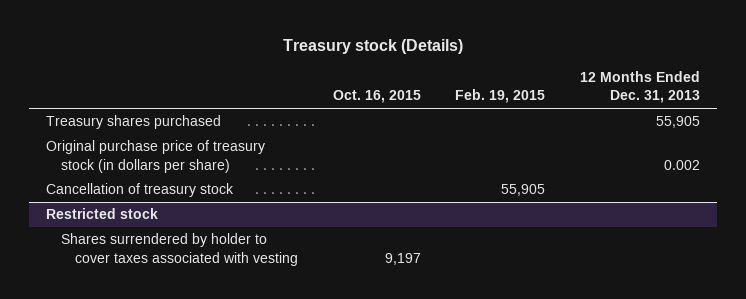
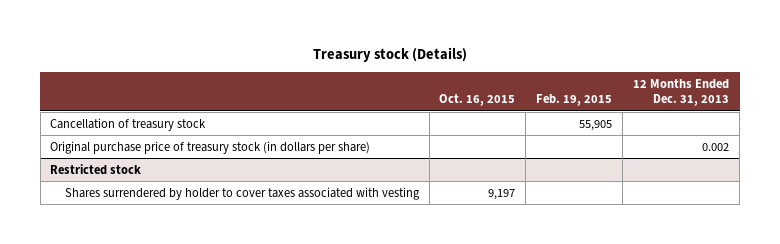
[46,115,222,130] Treasury shares purchased -> none
[46,140,266,173] Original purchase price of treasury stock (in dollars per share) -> [50,140,371,154] Original purchase price of treasury stock (in dollars per share)

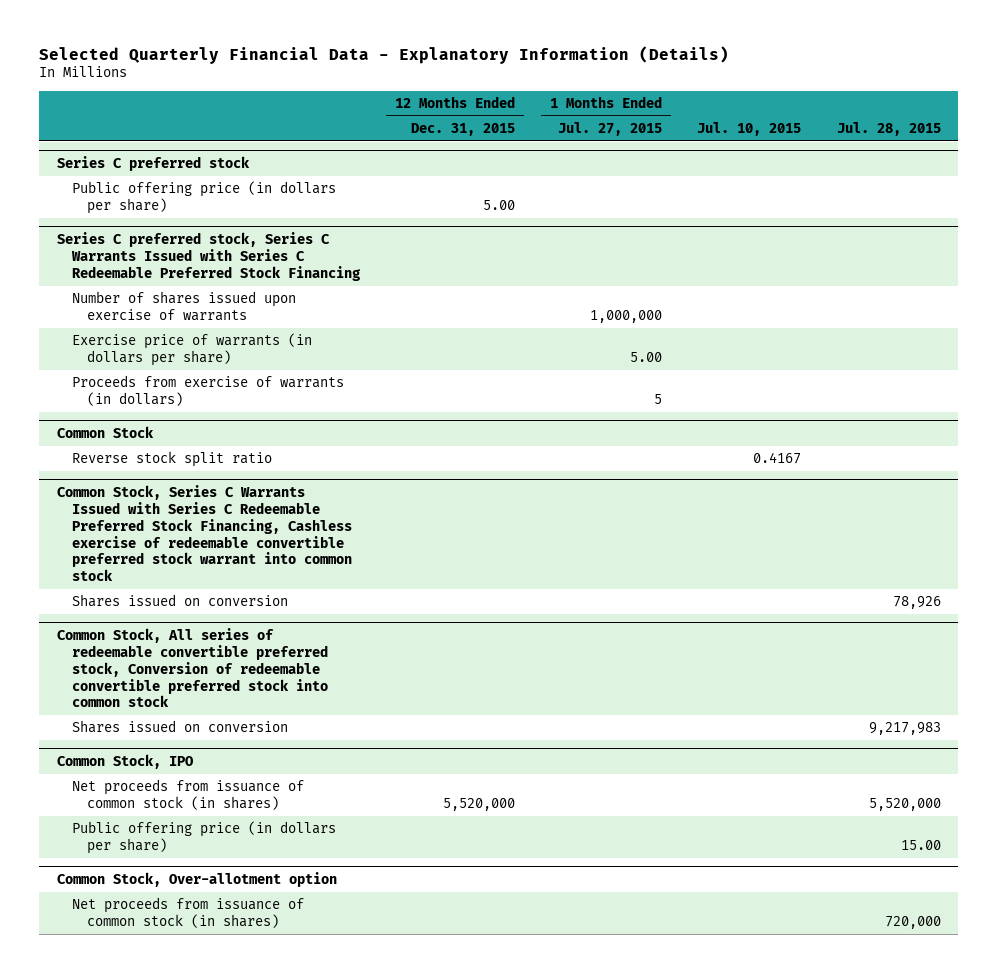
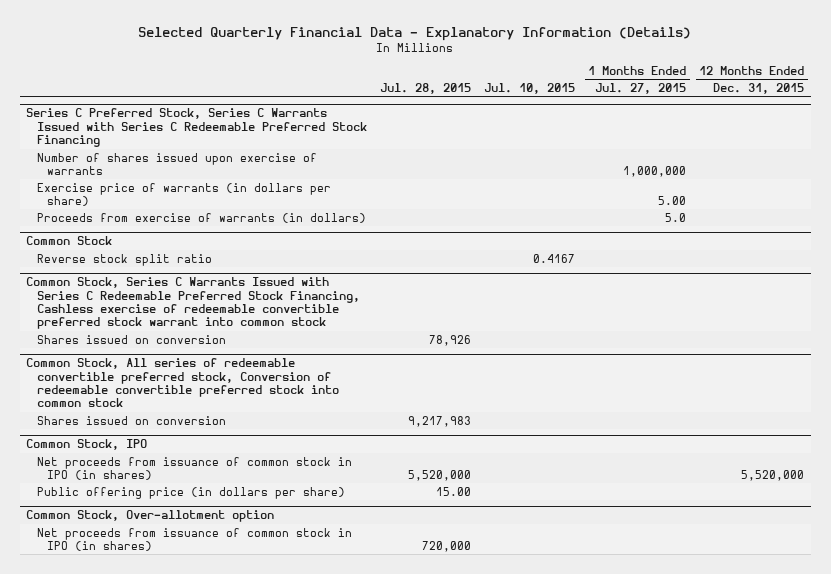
[56,155,250,171] Series C preferred stock -> none
[71,181,336,215] Public offering price (in dollars per share) -> none
[56,231,361,281] Series C preferred stock, Series C Warrants Issued with Series C Redeemable Preferred Stock Financing -> [26,108,367,148] Series C Preferred Stock, Series C Warrants Issued with Series C Redeemable Preferred Stock Financing
[654,394,663,405] 5 -> [665,212,687,222] 5.0
[71,779,304,811] Net proceeds from issuance of common stock (in shares) -> [36,456,352,481] Net proceeds from issuance of common stock in IPO (in shares)
[71,897,304,929] Net proceeds from issuance of common stock (in shares) -> [36,527,352,552] Net proceeds from issuance of common stock in IPO (in shares)

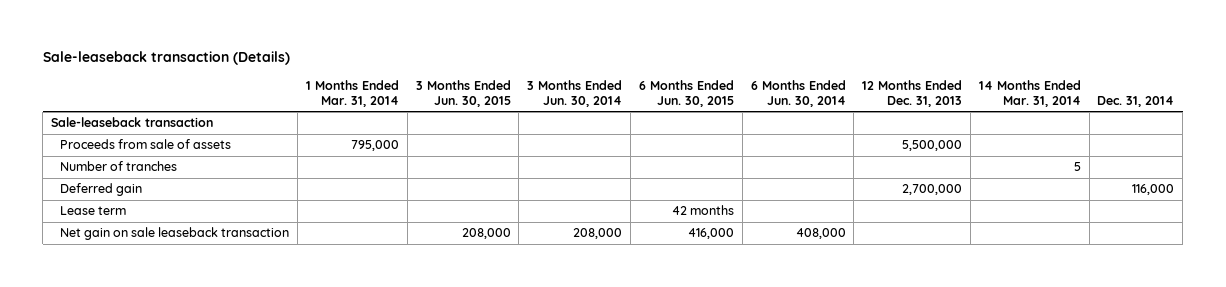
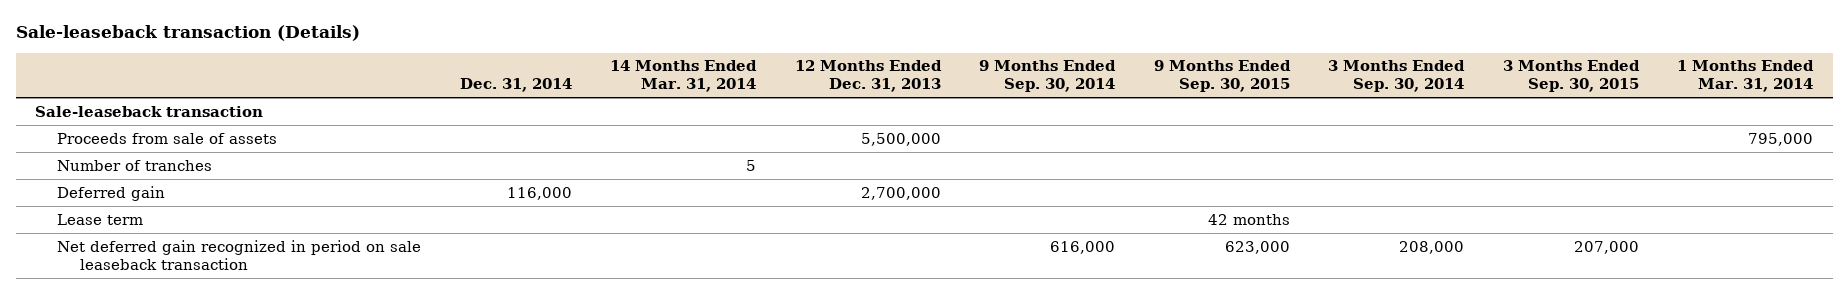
[415,79,511,107] 3 Months Ended Jun. 30, 2015 -> none
[527,79,623,107] 3 Months Ended Jun. 30, 2014 -> none
[638,79,734,107] 6 Months Ended Jun. 30, 2015 -> none
[750,79,846,107] 6 Months Ended Jun. 30, 2014 -> none
none -> [979,60,1117,93] 9 Months Ended Sep. 30, 2014
none -> [1153,60,1291,93] 9 Months Ended Sep. 30, 2015
none -> [1328,60,1466,93] 3 Months Ended Sep. 30, 2014
none -> [1502,60,1640,93] 3 Months Ended Sep. 30, 2015
[60,227,290,241] Net gain on sale leaseback transaction -> [57,239,422,270] Net deferred gain recognized in period on sale leaseback transaction

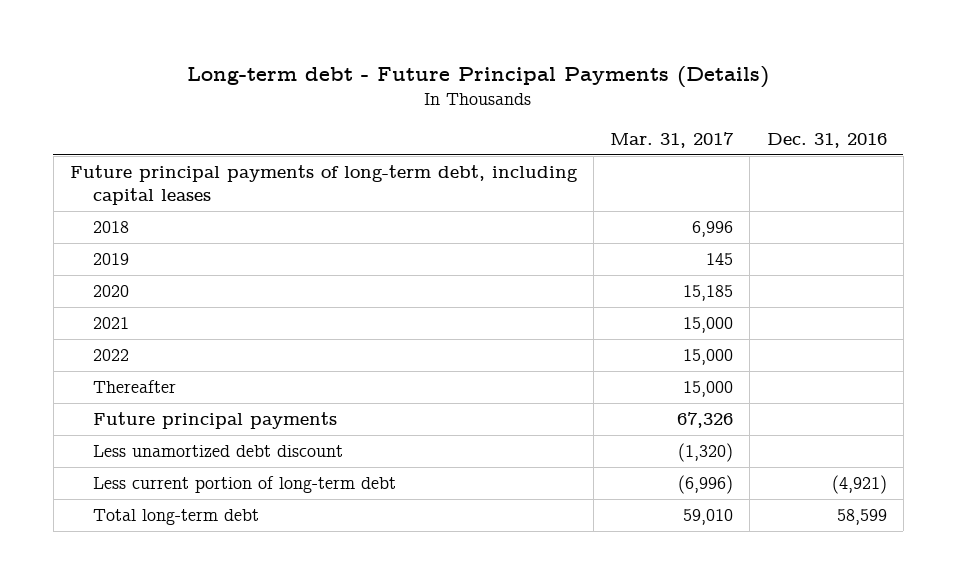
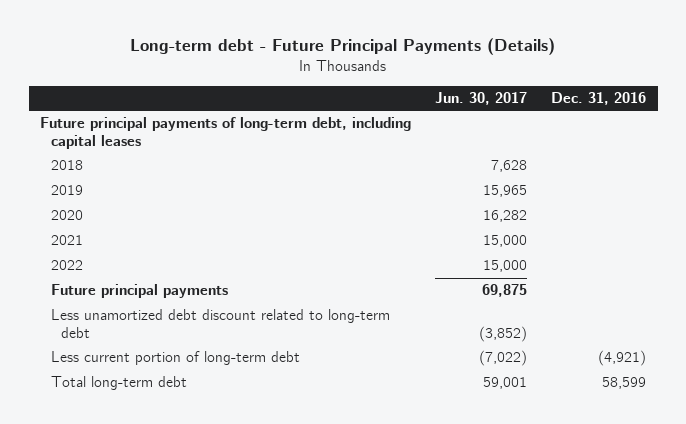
[610,131,735,148] Mar. 31, 2017 -> none
none -> [435,92,528,106] Jun. 30, 2017
[92,380,176,394] Thereafter -> none
[92,445,343,458] Less unamortized debt discount -> [50,309,390,338] Less unamortized debt discount related to long-term debt

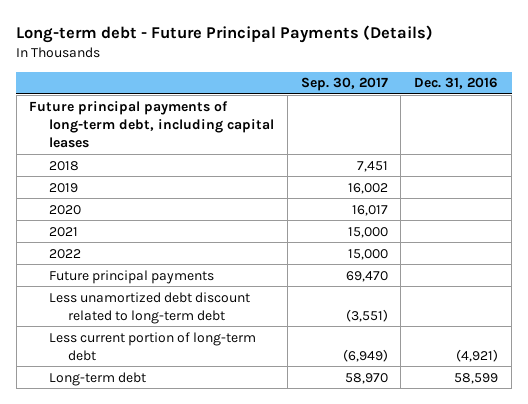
[435,92,528,106] Jun. 30, 2017 -> none
none -> [300,77,388,92] Sep. 30, 2017
[50,376,187,391] Total long-term debt -> [48,371,146,386] Long-term debt

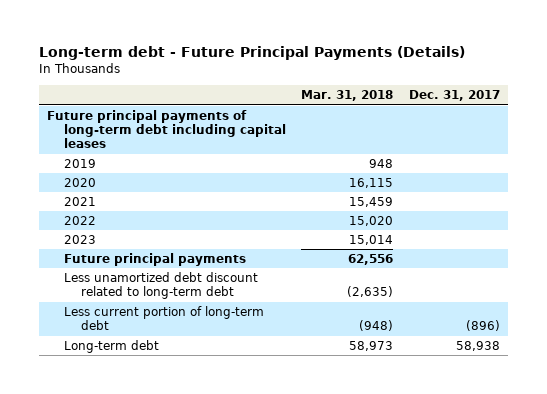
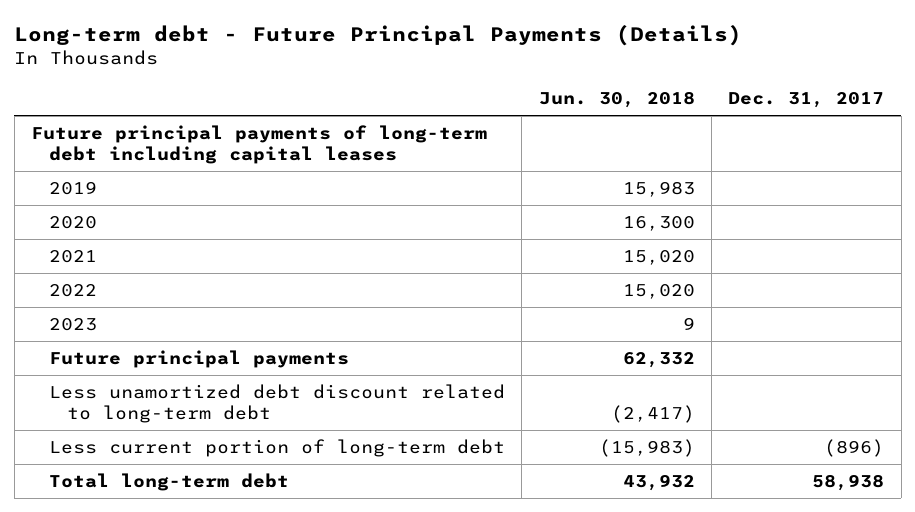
[301,90,394,102] Mar. 31, 2018 -> none
none -> [538,91,695,109] Jun. 30, 2018
[63,340,159,354] Long-term debt -> [48,473,289,492] Total long-term debt

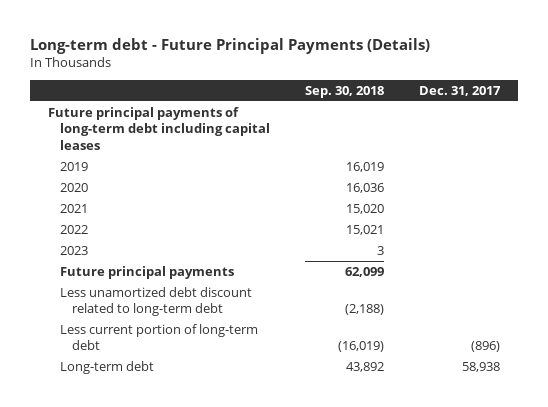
[538,91,695,109] Jun. 30, 2018 -> none
none -> [305,86,385,99] Sep. 30, 2018
[48,473,289,492] Total long-term debt -> [60,360,155,374] Long-term debt

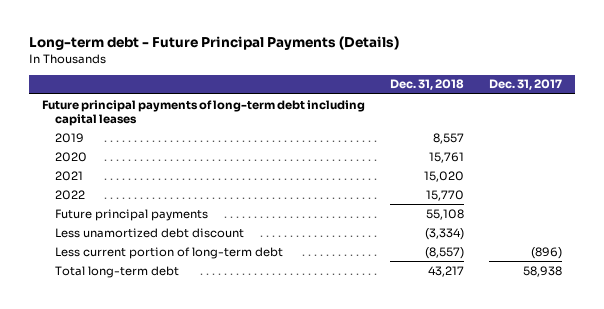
[305,86,385,99] Sep. 30, 2018 -> none
none -> [390,79,465,91] Dec. 31, 2018
[60,245,89,255] 2023 -> none
[60,286,253,317] Less unamortized debt discount related to long-term debt -> [55,227,245,238] Less unamortized debt discount
[60,360,155,374] Long-term debt -> [55,265,180,278] Total long-term debt

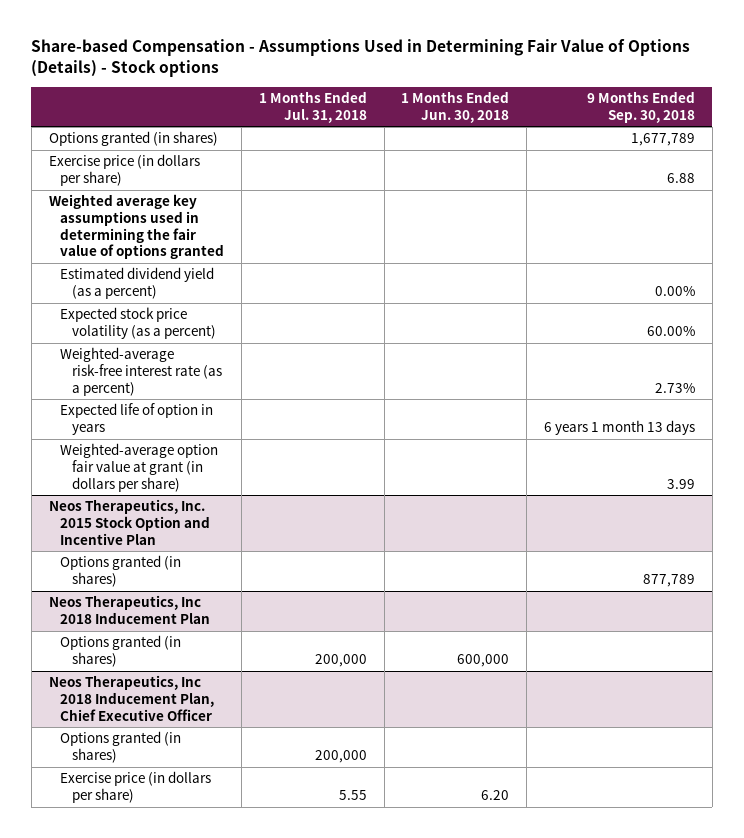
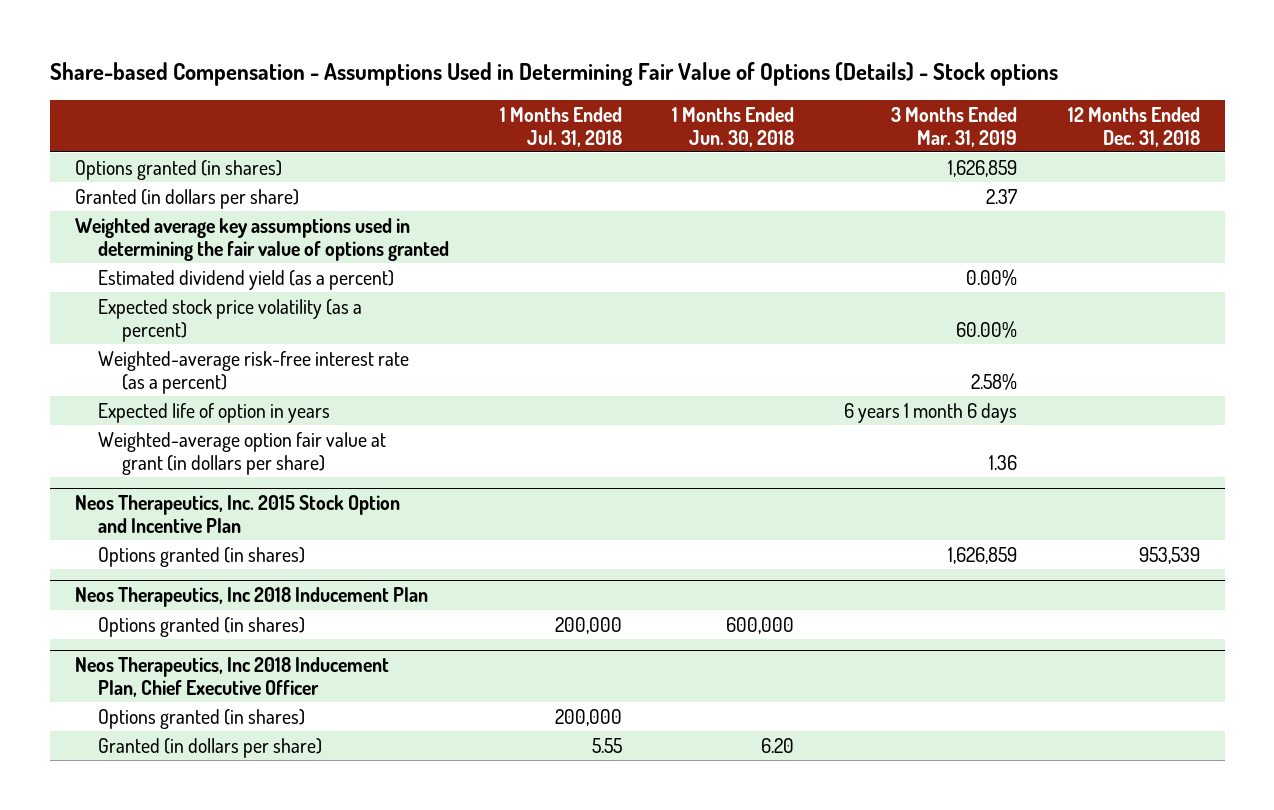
[586,91,695,123] 9 Months Ended Sep. 30, 2018 -> none
none -> [891,106,1018,147] 3 Months Ended Mar. 31, 2019
none -> [1067,106,1200,147] 12 Months Ended Dec. 31, 2018
[48,154,200,186] Exercise price (in dollars per share) -> [74,188,299,209] Granted (in dollars per share)
[60,771,212,803] Exercise price (in dollars per share) -> [98,737,323,758] Granted (in dollars per share)

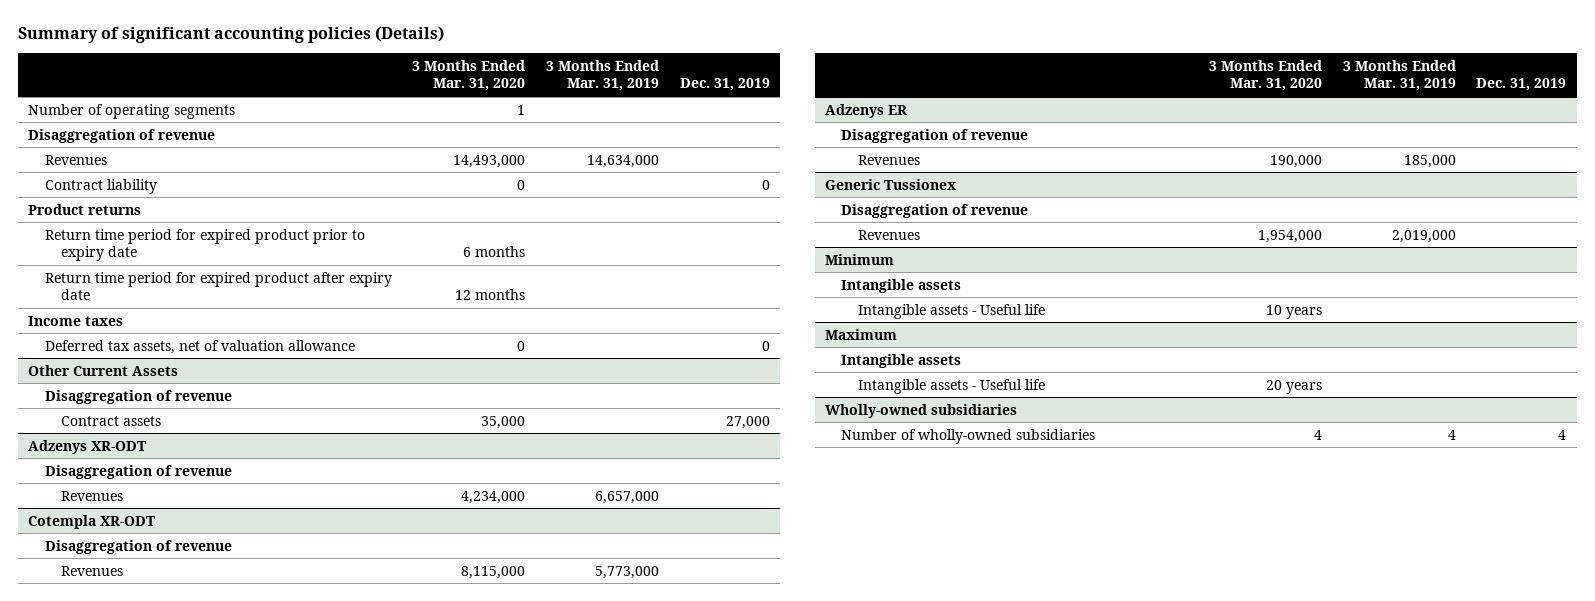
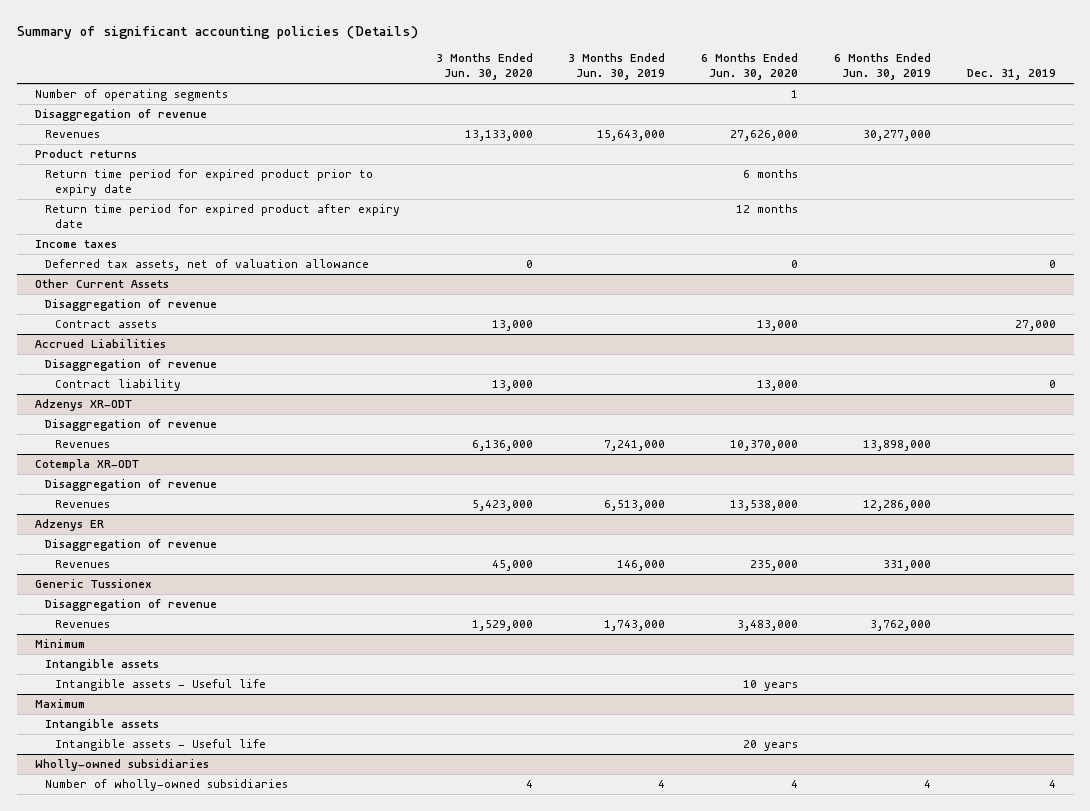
[412,60,526,92] 3 Months Ended Mar. 31, 2020 -> none
[545,60,659,92] 3 Months Ended Mar. 31, 2019 -> none
none -> [435,53,533,81] 3 Months Ended Jun. 30, 2020
none -> [568,53,666,81] 3 Months Ended Jun. 30, 2019
none -> [701,53,799,81] 6 Months Ended Jun. 30, 2020
none -> [834,53,932,81] 6 Months Ended Jun. 30, 2019
[44,178,157,194] Contract liability -> none
none -> [34,339,166,349] Accrued Liabilities
none -> [44,359,217,372] Disaggregation of revenue
none -> [55,379,182,392] Contract liability

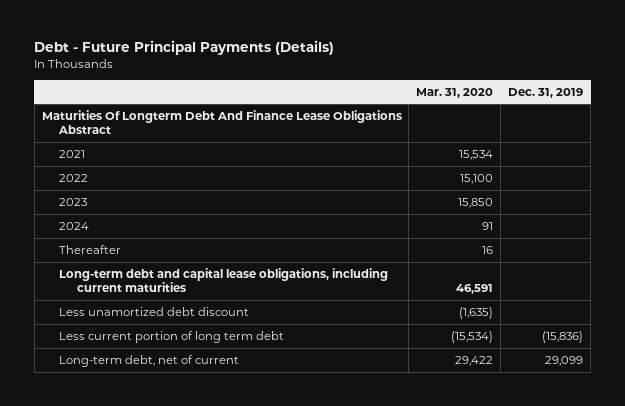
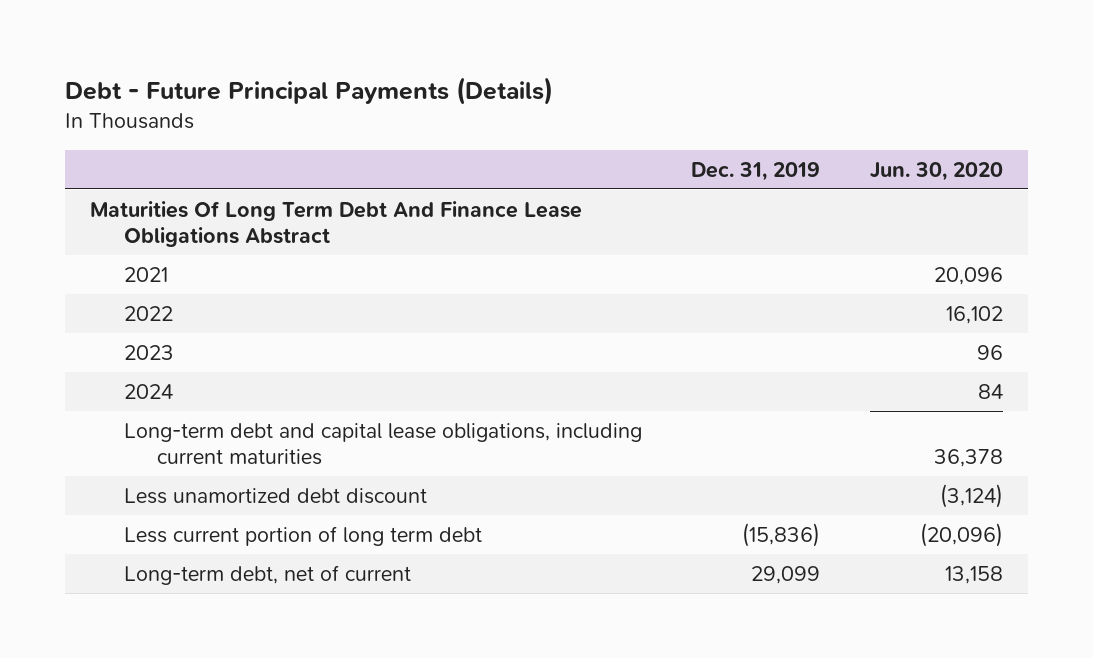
[416,87,494,98] Mar. 31, 2020 -> none
none -> [870,161,1004,181] Jun. 30, 2020
[41,109,402,135] Maturities Of Longterm Debt And Finance Lease Obligations Abstract -> [90,200,583,247] Maturities Of Long Term Debt And Finance Lease Obligations Abstract
[59,244,122,254] Thereafter -> none

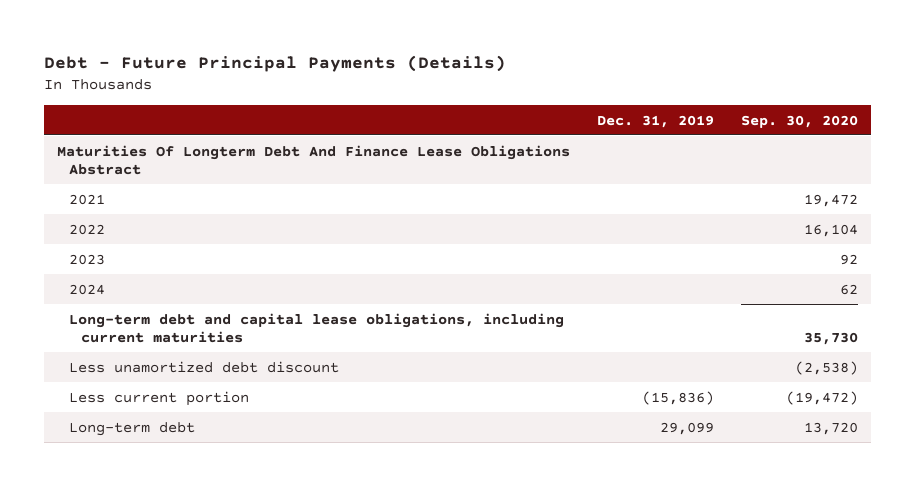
[870,161,1004,181] Jun. 30, 2020 -> none
none -> [740,114,858,128] Sep. 30, 2020
[90,200,583,247] Maturities Of Long Term Debt And Finance Lease Obligations Abstract -> [57,144,571,175] Maturities Of Longterm Debt And Finance Lease Obligations Abstract
[123,525,482,546] Less current portion of long term debt -> [69,390,250,406] Less current portion
[123,564,411,585] Long-term debt, net of current -> [69,421,196,436] Long-term debt

